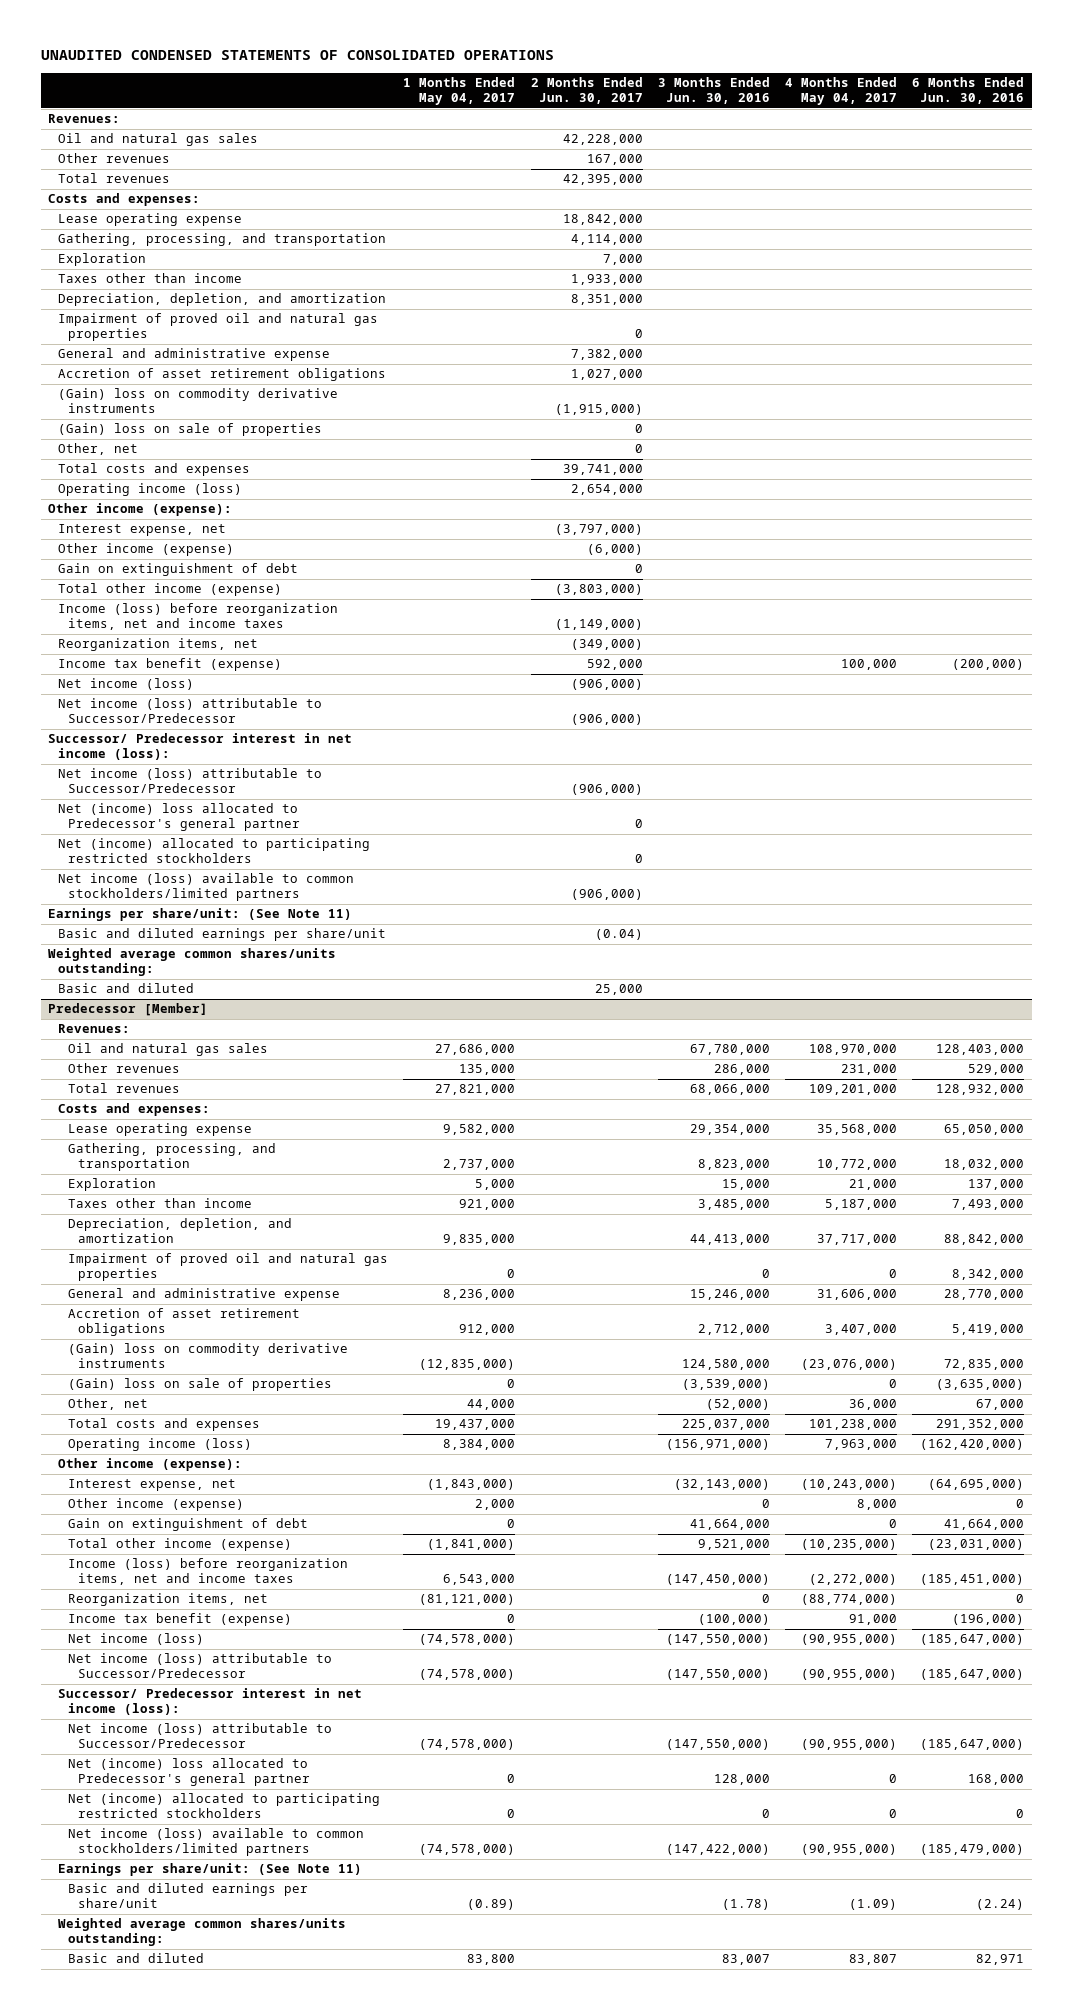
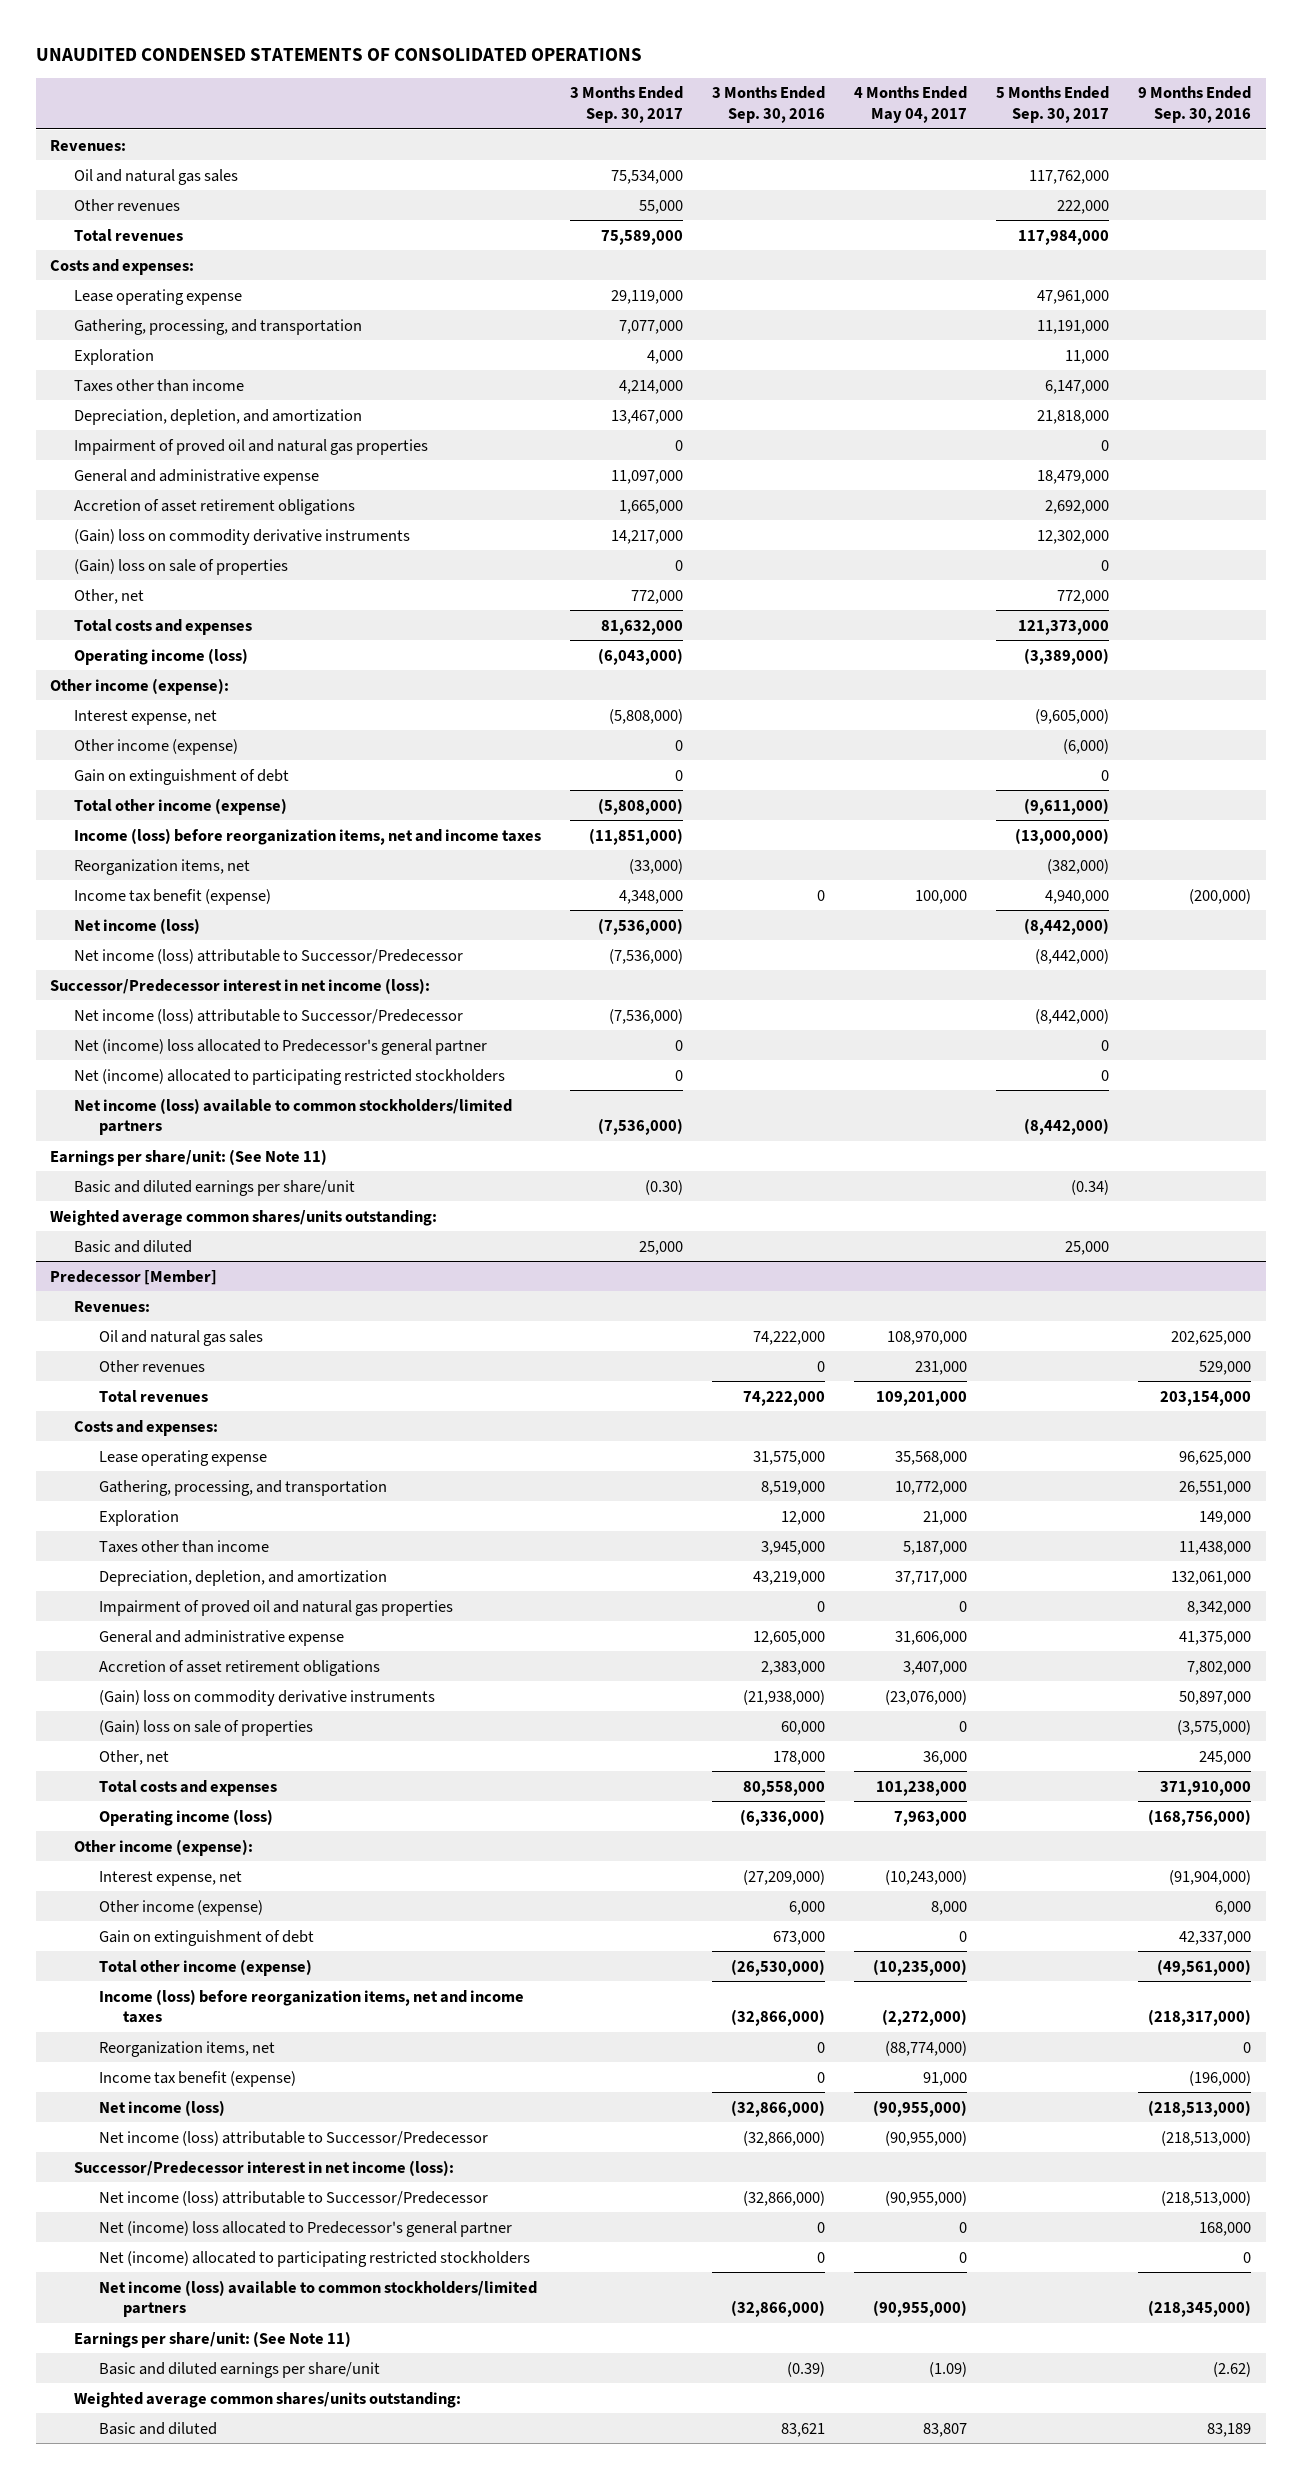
[403,77,516,106] 1 Months Ended May 04, 2017 -> none
[530,77,643,105] 2 Months Ended Jun. 30, 2017 -> none
[657,77,770,105] 3 Months Ended Jun. 30, 2016 -> none
[912,77,1025,105] 6 Months Ended Jun. 30, 2016 -> none
none -> [570,86,684,123] 3 Months Ended Sep. 30, 2017
none -> [712,86,826,123] 3 Months Ended Sep. 30, 2016
none -> [996,86,1110,123] 5 Months Ended Sep. 30, 2017
none -> [1138,86,1252,123] 9 Months Ended Sep. 30, 2016
[48,733,353,761] Successor/ Predecessor interest in net income (loss): -> [50,977,431,994] Successor/Predecessor interest in net income (loss):
[58,1688,363,1716] Successor/ Predecessor interest in net income (loss): -> [74,2159,455,2176] Successor/Predecessor interest in net income (loss):

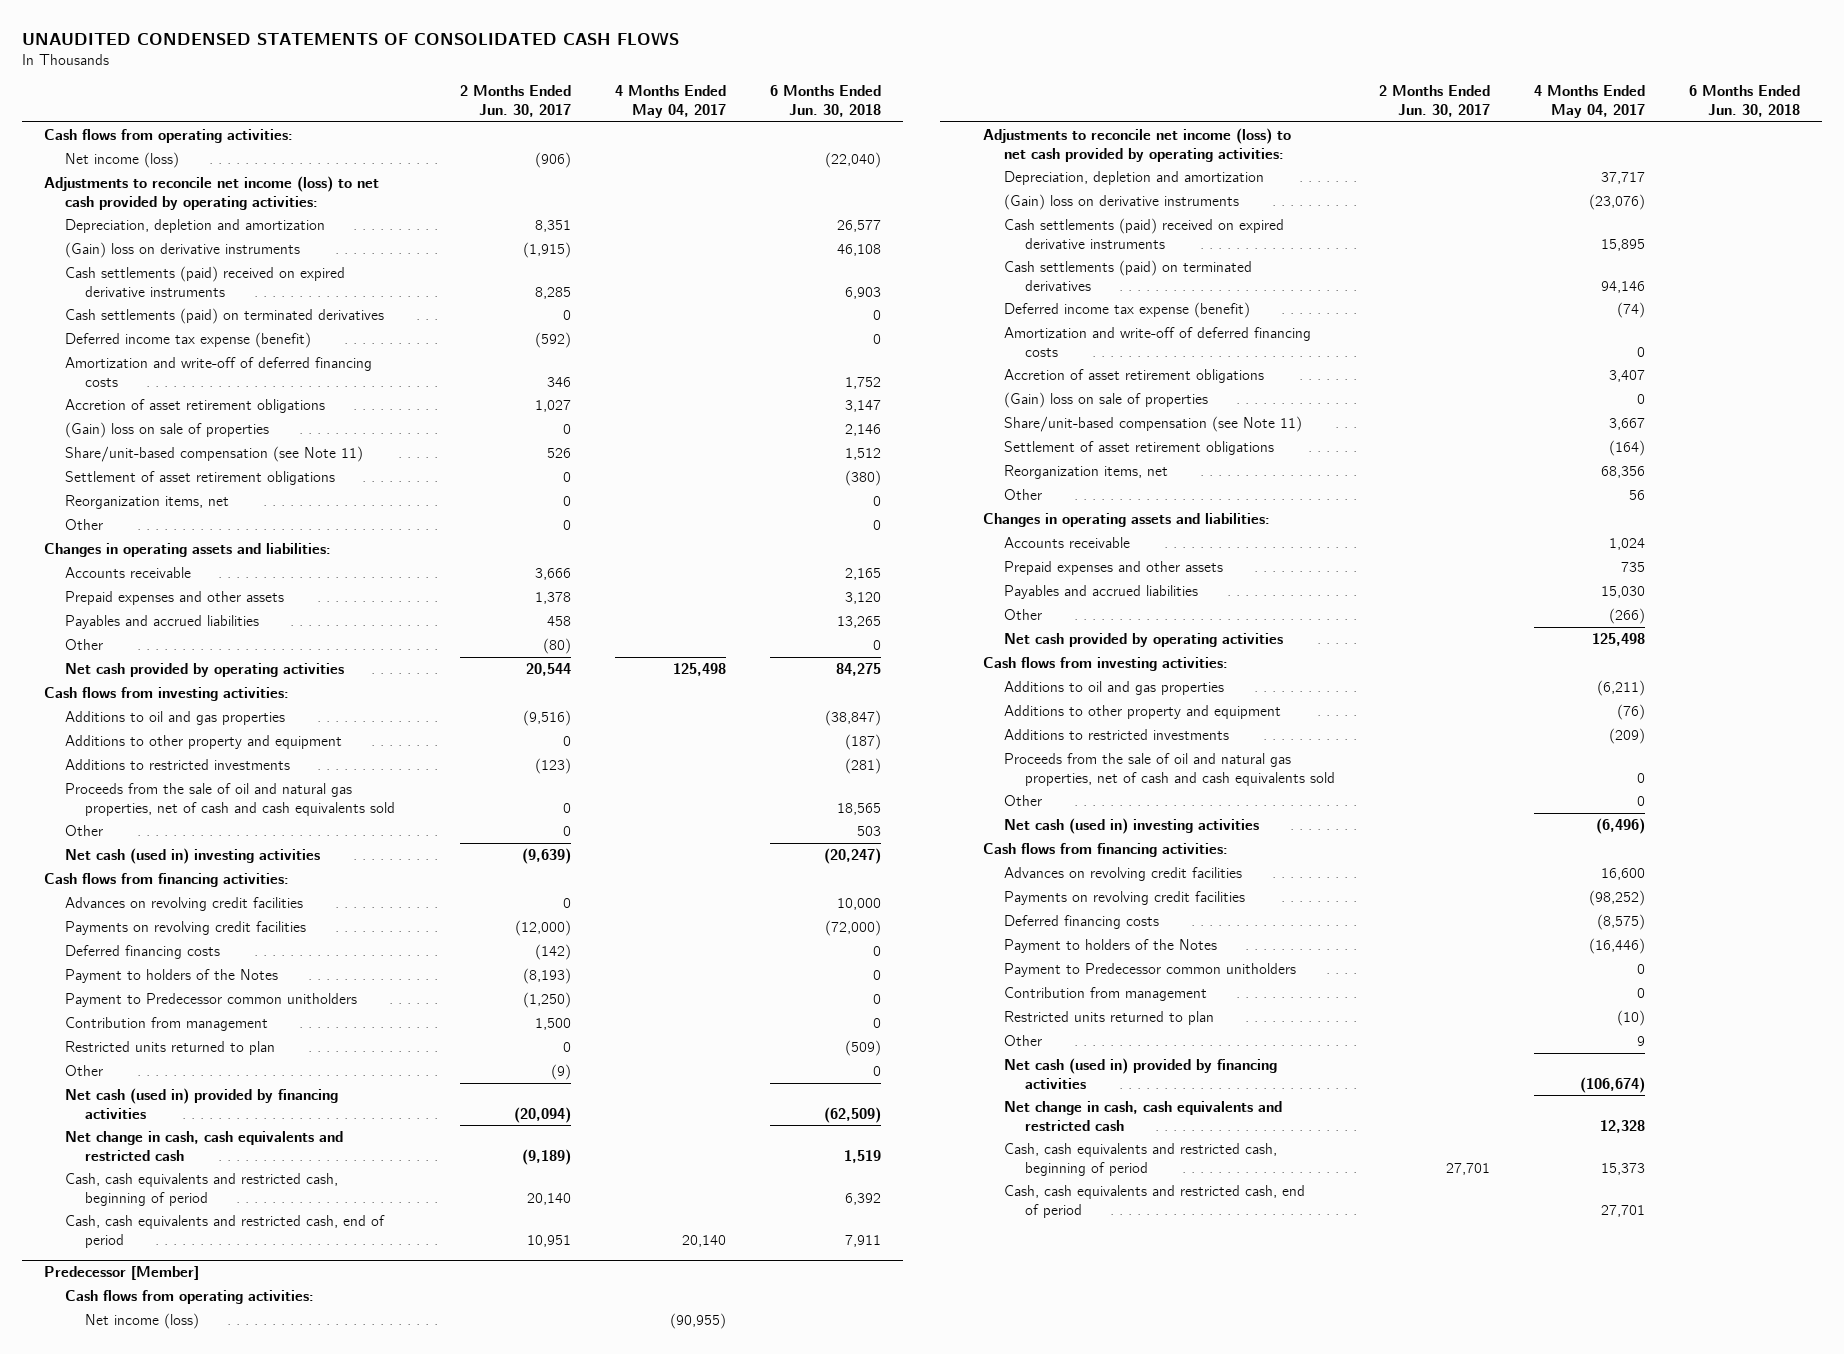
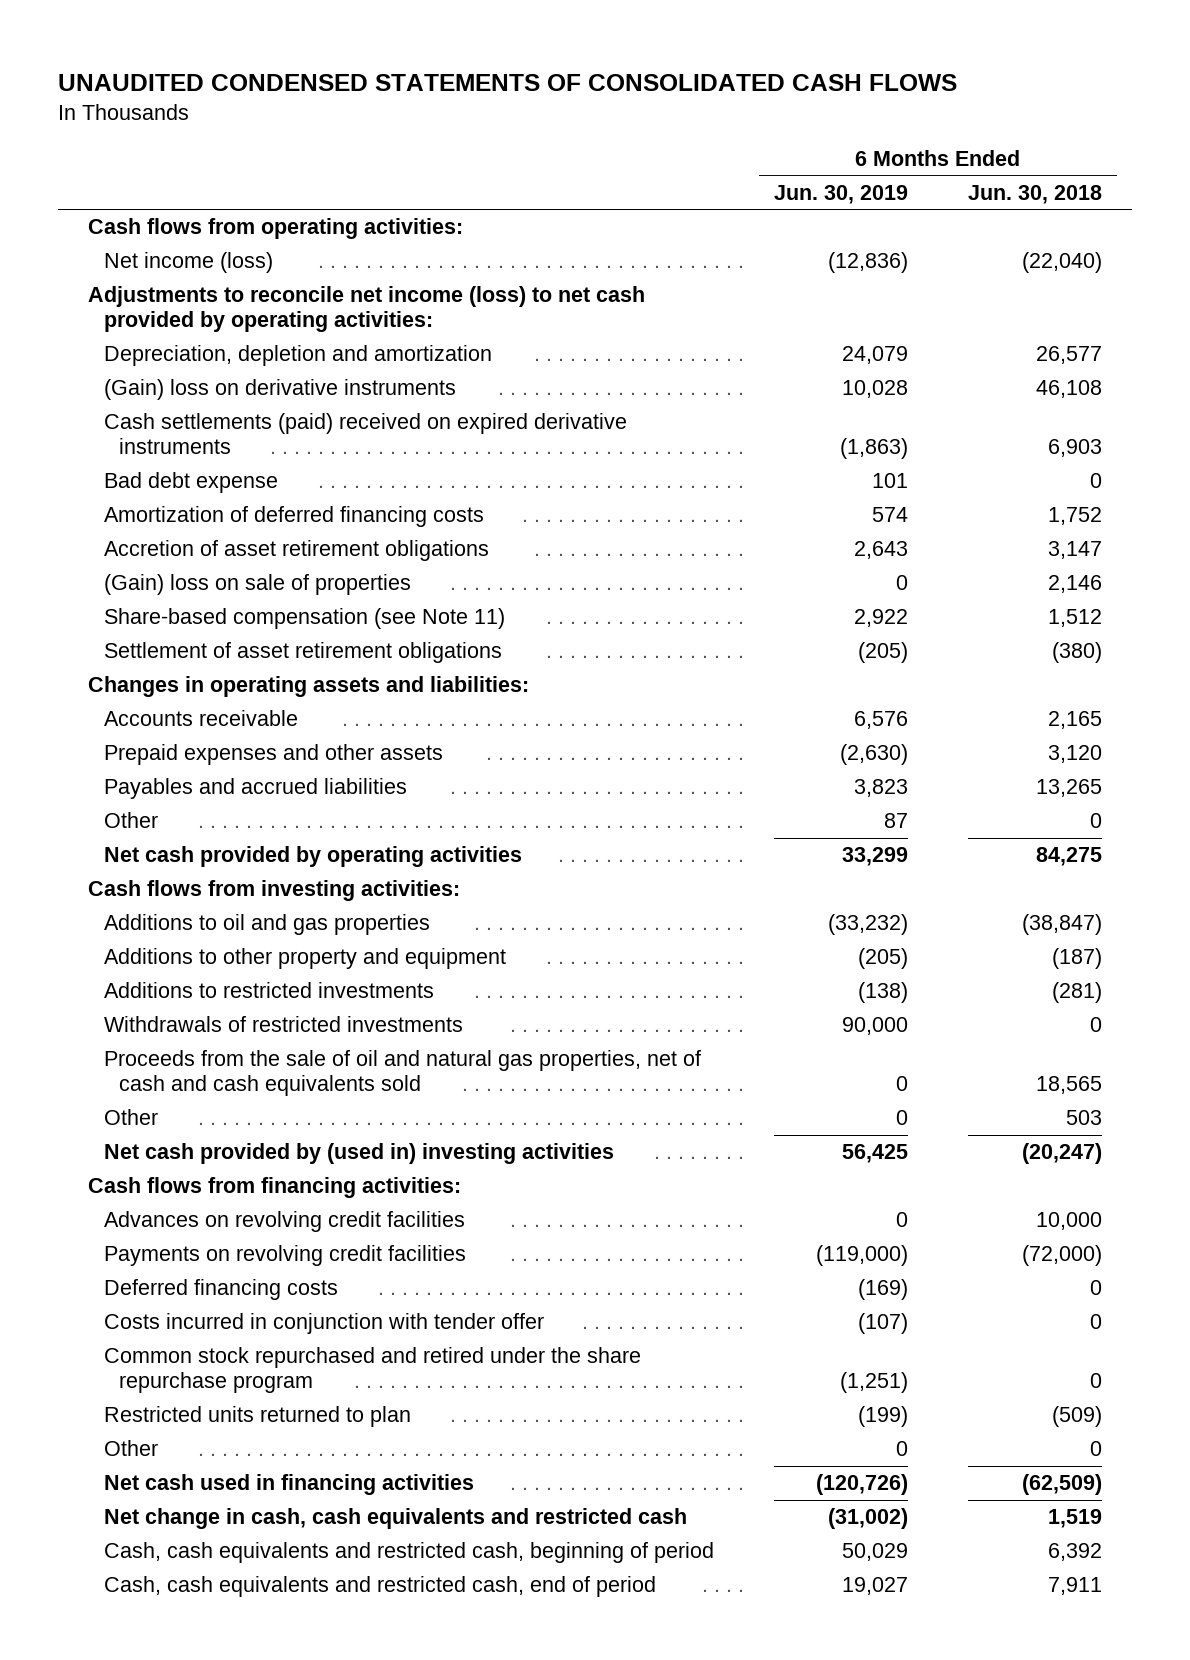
[460,85,572,118] 2 Months Ended Jun. 30, 2017 -> none
[615,85,727,119] 4 Months Ended May 04, 2017 -> none
none -> [773,184,908,204] Jun. 30, 2019
[64,307,384,324] Cash settlements (paid) on terminated derivatives -> none
[64,331,311,348] Deferred income tax expense (benefit) -> none
none -> [103,472,278,494] Bad debt expense
[64,356,372,387] Amortization and write-off of deferred financing costs -> [103,506,484,528] Amortization of deferred financing costs
[64,445,363,462] Share/unit-based compensation (see Note 11) -> [103,608,505,630] Share-based compensation (see Note 11)
[64,494,229,509] Reorganization items, net -> none
[64,518,103,530] Other -> none
none -> [103,1016,463,1033] Withdrawals of restricted investments
[64,847,320,864] Net cash (used in) investing activities -> [103,1143,614,1165] Net cash provided by (used in) investing activities
[64,968,278,983] Payment to holders of the Notes -> none
[64,992,357,1007] Payment to Predecessor common unitholders -> none
[64,1016,268,1031] Contribution from management -> none
none -> [103,1313,544,1335] Costs incurred in conjunction with tender offer
none -> [103,1347,641,1394] Common stock repurchased and retired under the share repurchase program
[64,1087,338,1119] Net cash (used in) provided by financing activities -> [103,1474,474,1496] Net cash used in financing activities
[43,1266,199,1281] Predecessor [Member] -> none
[64,1289,314,1304] Cash flows from operating activities: -> none
[85,1312,200,1329] Net income (loss) -> none
[983,127,1292,162] Adjustments to reconcile net income (loss) to net cash provided by operating activities: -> none
[1003,170,1264,185] Depreciation, depletion and amortization -> none
[1003,193,1239,210] (Gain) loss on derivative instruments -> none
[1003,217,1284,249] Cash settlements (paid) received on expired derivative instruments -> none
[1003,259,1252,291] Cash settlements (paid) on terminated derivatives -> none
[1003,301,1250,318] Deferred income tax expense (benefit) -> none
[1003,326,1311,357] Amortization and write-off of deferred financing costs -> none
[1003,368,1264,383] Accretion of asset retirement obligations -> none
[1003,391,1208,408] (Gain) loss on sale of properties -> none
[1003,415,1302,432] Share/unit-based compensation (see Note 11) -> none
[1003,440,1274,455] Settlement of asset retirement obligations -> none
[1003,464,1168,479] Reorganization items, net -> none
[1003,488,1042,500] Other -> none
[983,512,1271,527] Changes in operating assets and liabilities: -> none
[1003,536,1130,548] Accounts receivable -> none
[1003,560,1223,575] Prepaid expenses and other assets -> none
[1003,584,1198,599] Payables and accrued liabilities -> none
[1003,608,1042,620] Other -> none
[1003,632,1283,647] Net cash provided by operating activities -> none
[983,656,1229,671] Cash flows from investing activities: -> none
[1003,680,1224,695] Additions to oil and gas properties -> none
[1003,704,1281,719] Additions to other property and equipment -> none
[1003,728,1229,740] Additions to restricted investments -> none
[1003,752,1335,786] Proceeds from the sale of oil and natural gas properties, net of cash and cash equivalents sold -> none
[1003,794,1042,806] Other -> none
[1003,817,1259,834] Net cash (used in) investing activities -> none
[983,842,1229,857] Cash flows from financing activities: -> none
[1003,866,1242,881] Advances on revolving credit facilities -> none
[1003,890,1245,905] Payments on revolving credit facilities -> none
[1003,914,1159,929] Deferred financing costs -> none
[1003,938,1217,953] Payment to holders of the Notes -> none
[1003,962,1296,977] Payment to Predecessor common unitholders -> none
[1003,986,1207,1001] Contribution from management -> none
[1003,1010,1214,1025] Restricted units returned to plan -> none
[1003,1034,1042,1046] Other -> none
[1003,1057,1277,1089] Net cash (used in) provided by financing activities -> none
[1003,1100,1282,1131] Net change in cash, cash equivalents and restricted cash -> none
[1003,1142,1277,1176] Cash, cash equivalents and restricted cash, beginning of period -> none
[1003,1184,1305,1218] Cash, cash equivalents and restricted cash, end of period -> none

